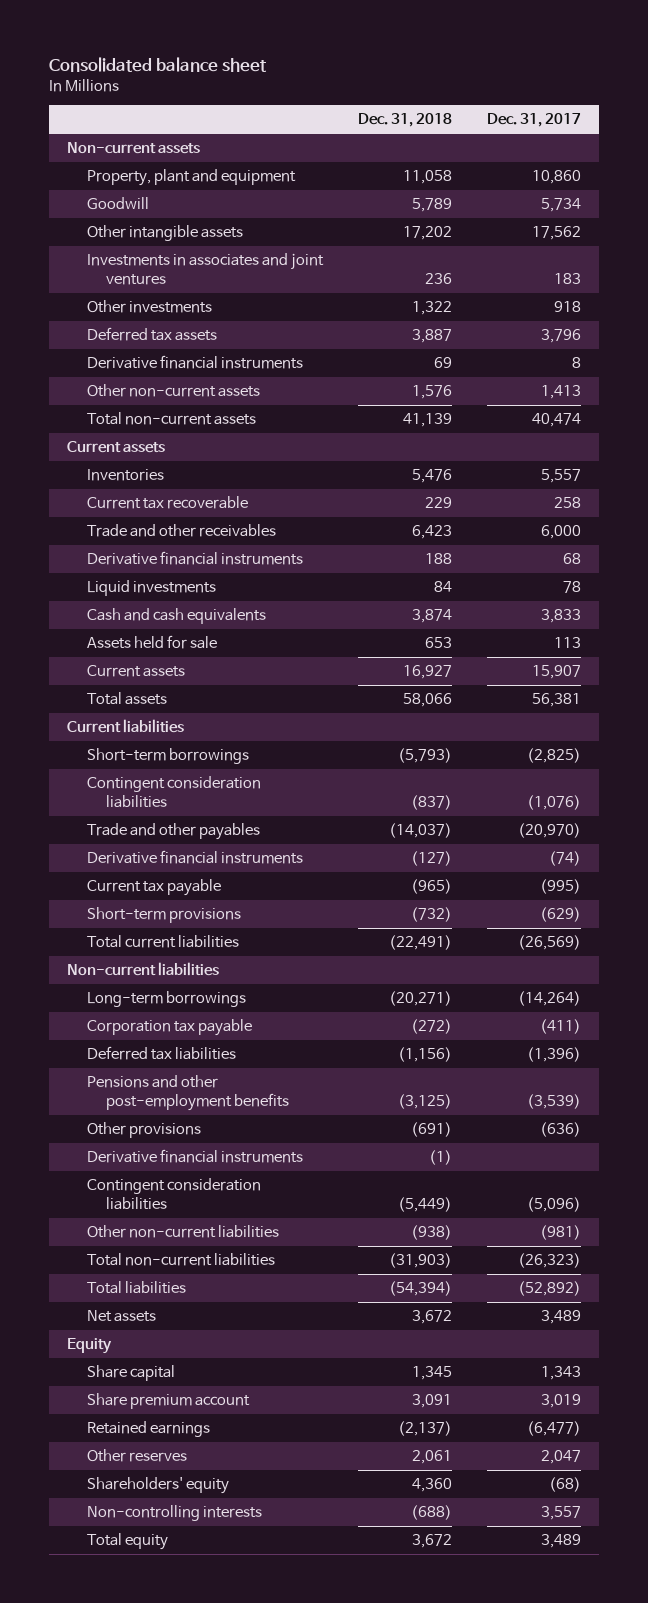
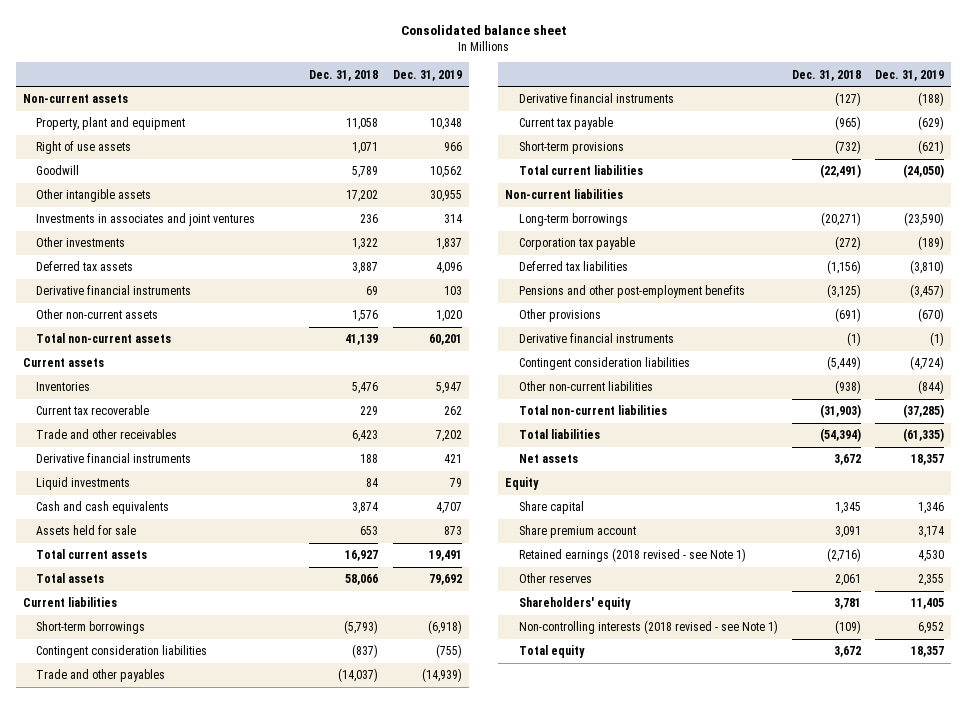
[486,113,581,128] Dec. 31, 2017 -> none
none -> [392,69,462,81] Dec. 31, 2019
none -> [36,141,132,155] Right of use assets
[86,665,185,678] Current assets -> [36,549,148,560] Total current assets
[86,1421,210,1438] Retained earnings -> [518,548,746,563] Retained earnings (2018 revised - see Note 1)
[397,1421,452,1437] (2,137) -> [826,548,861,563] (2,716)
[411,1478,452,1493] 4,360 -> [833,598,861,610] 3,781
[86,1505,262,1522] Non-controlling interests -> [518,620,778,635] Non-controlling interests (2018 revised - see Note 1)
[410,1505,452,1521] (688) -> [834,620,861,635] (109)

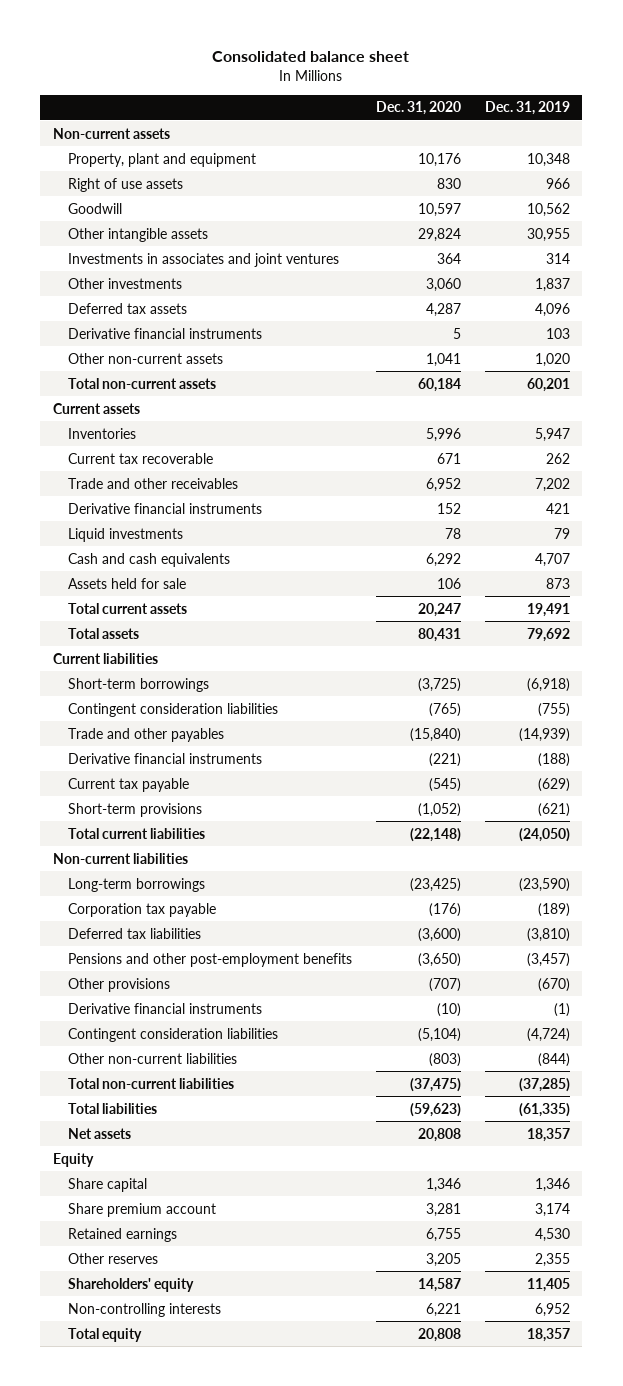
[309,69,379,81] Dec. 31, 2018 -> none
none -> [376,101,462,116] Dec. 31, 2020
[518,548,746,563] Retained earnings (2018 revised - see Note 1) -> [67,1227,177,1242] Retained earnings
[518,620,778,635] Non-controlling interests (2018 revised - see Note 1) -> [67,1302,221,1317] Non-controlling interests

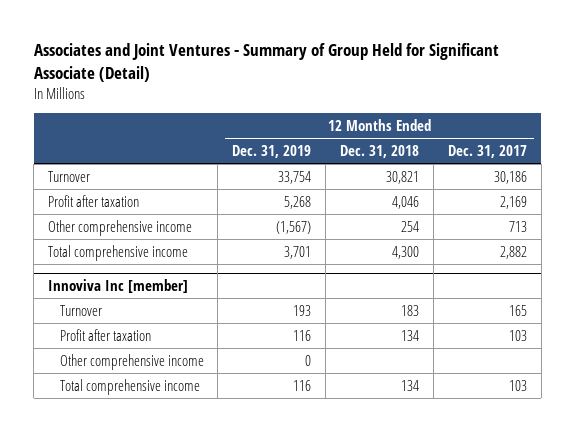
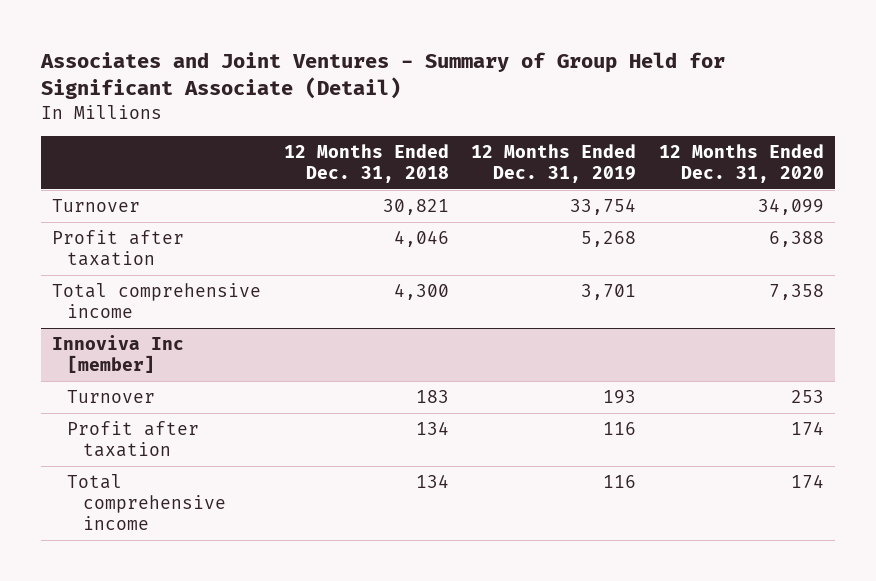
[447,144,527,158] Dec. 31, 2017 -> none
none -> [658,144,824,183] 12 Months Ended Dec. 31, 2020
[48,219,193,236] Other comprehensive income -> none
[59,353,204,370] Other comprehensive income -> none

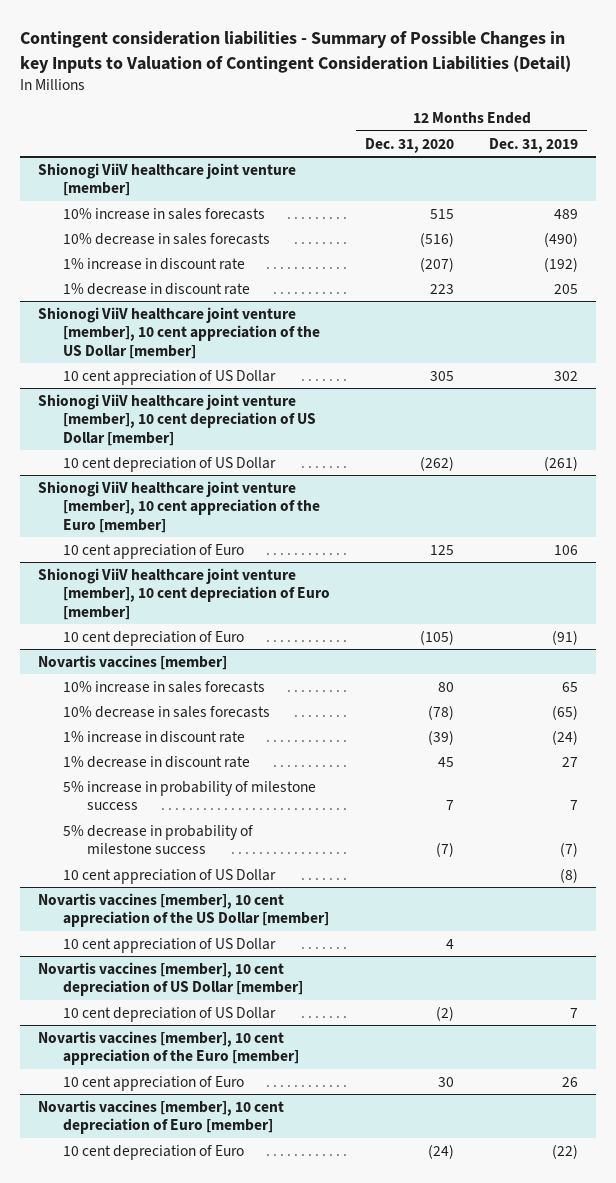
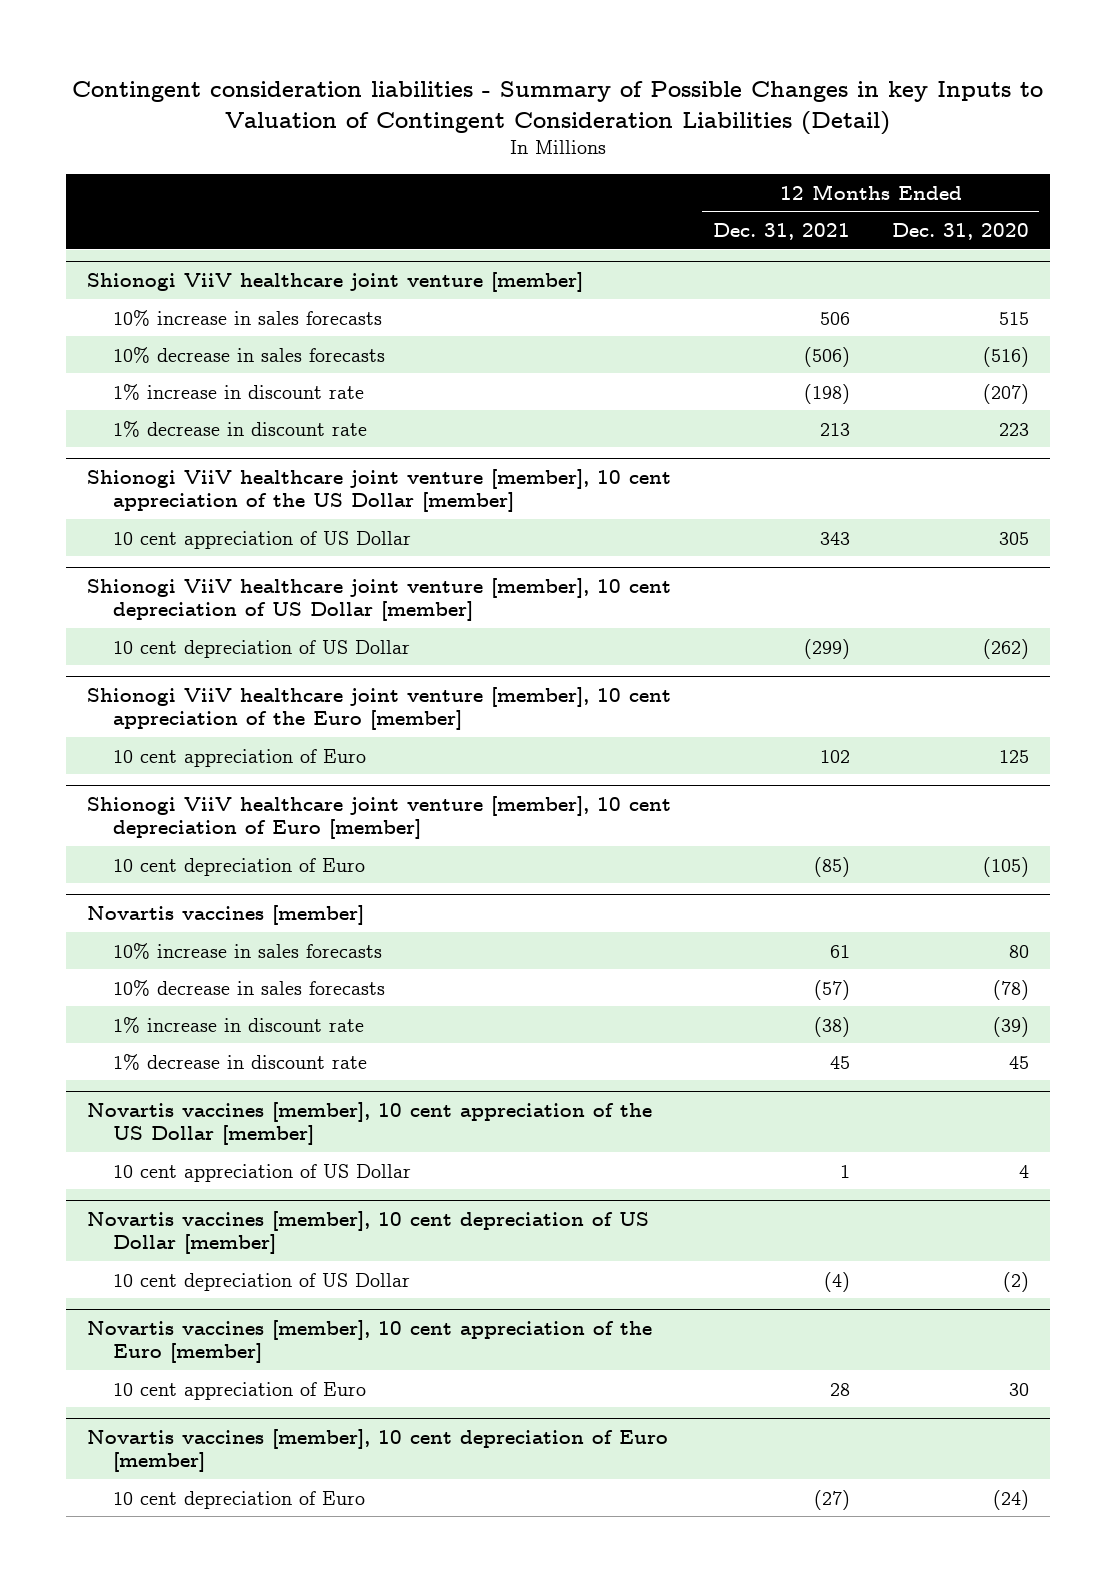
[489,137,579,153] Dec. 31, 2019 -> none
none -> [712,223,850,241] Dec. 31, 2021
[62,780,316,811] 5% increase in probability of milestone success -> none
[62,824,253,855] 5% decrease in probability of milestone success -> none
[62,868,276,884] 10 cent appreciation of US Dollar -> none

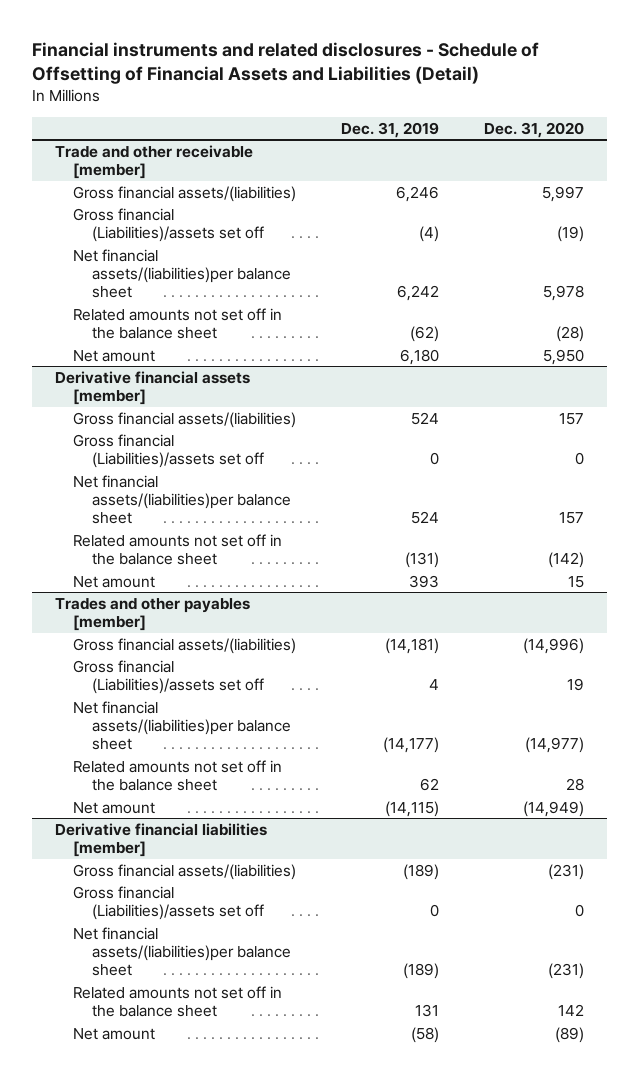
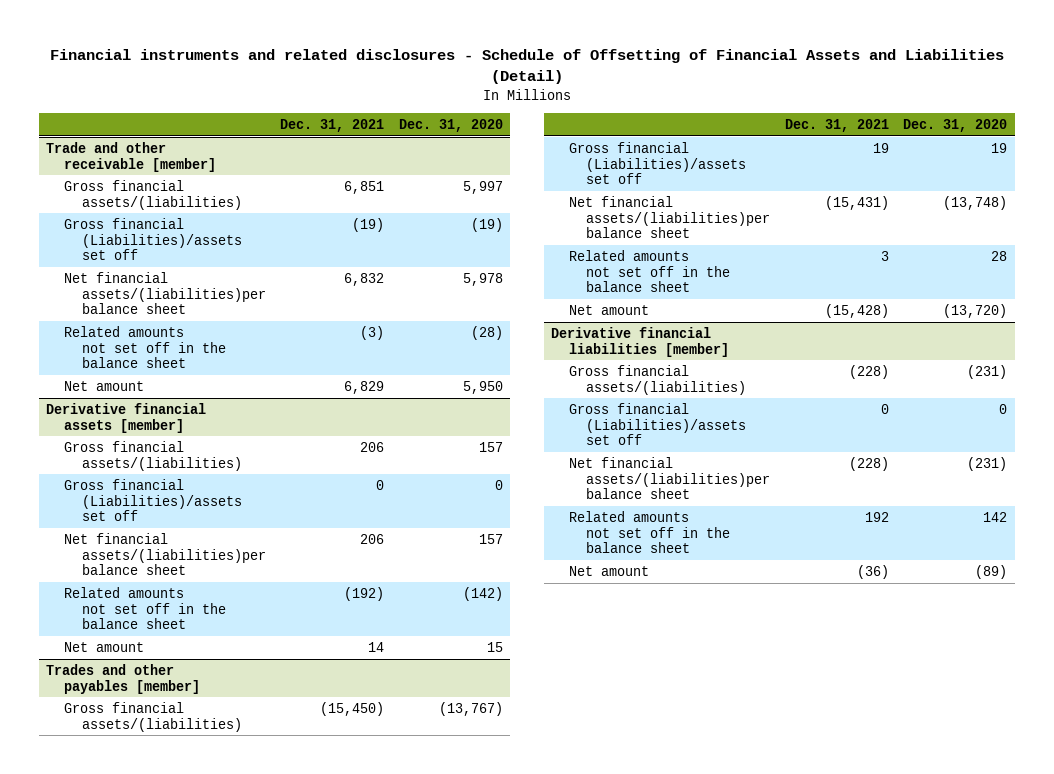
[341,121,440,138] Dec. 31, 2019 -> none
none -> [280,118,385,132] Dec. 31, 2021
[523,637,585,654] (14,996) -> [438,701,503,716] (13,767)
[525,737,585,754] (14,977) -> [943,195,1008,210] (13,748)
[523,800,585,817] (14,949) -> [943,303,1008,318] (13,720)

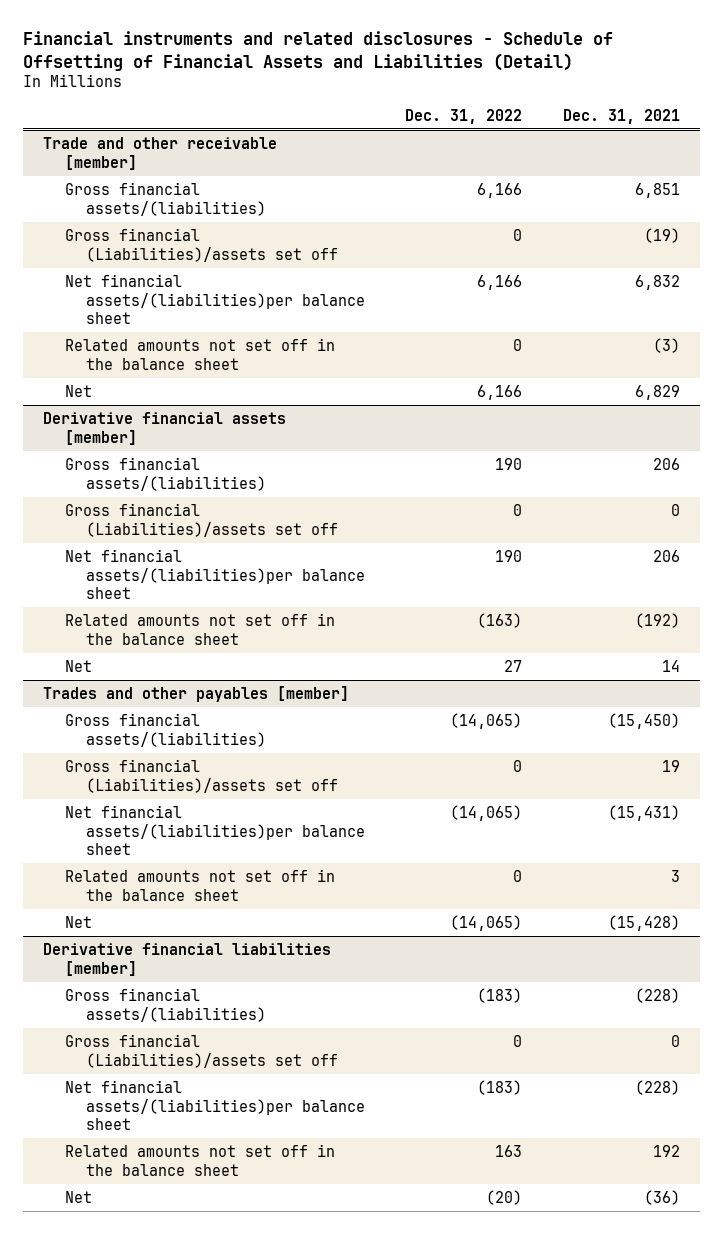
[398,118,503,132] Dec. 31, 2020 -> none
none -> [405,108,523,124] Dec. 31, 2022
[63,380,144,391] Net amount -> [64,384,92,397] Net
[63,641,144,652] Net amount -> [64,659,92,672] Net
[568,304,649,315] Net amount -> [64,915,92,928] Net
[568,565,649,576] Net amount -> [64,1190,92,1203] Net

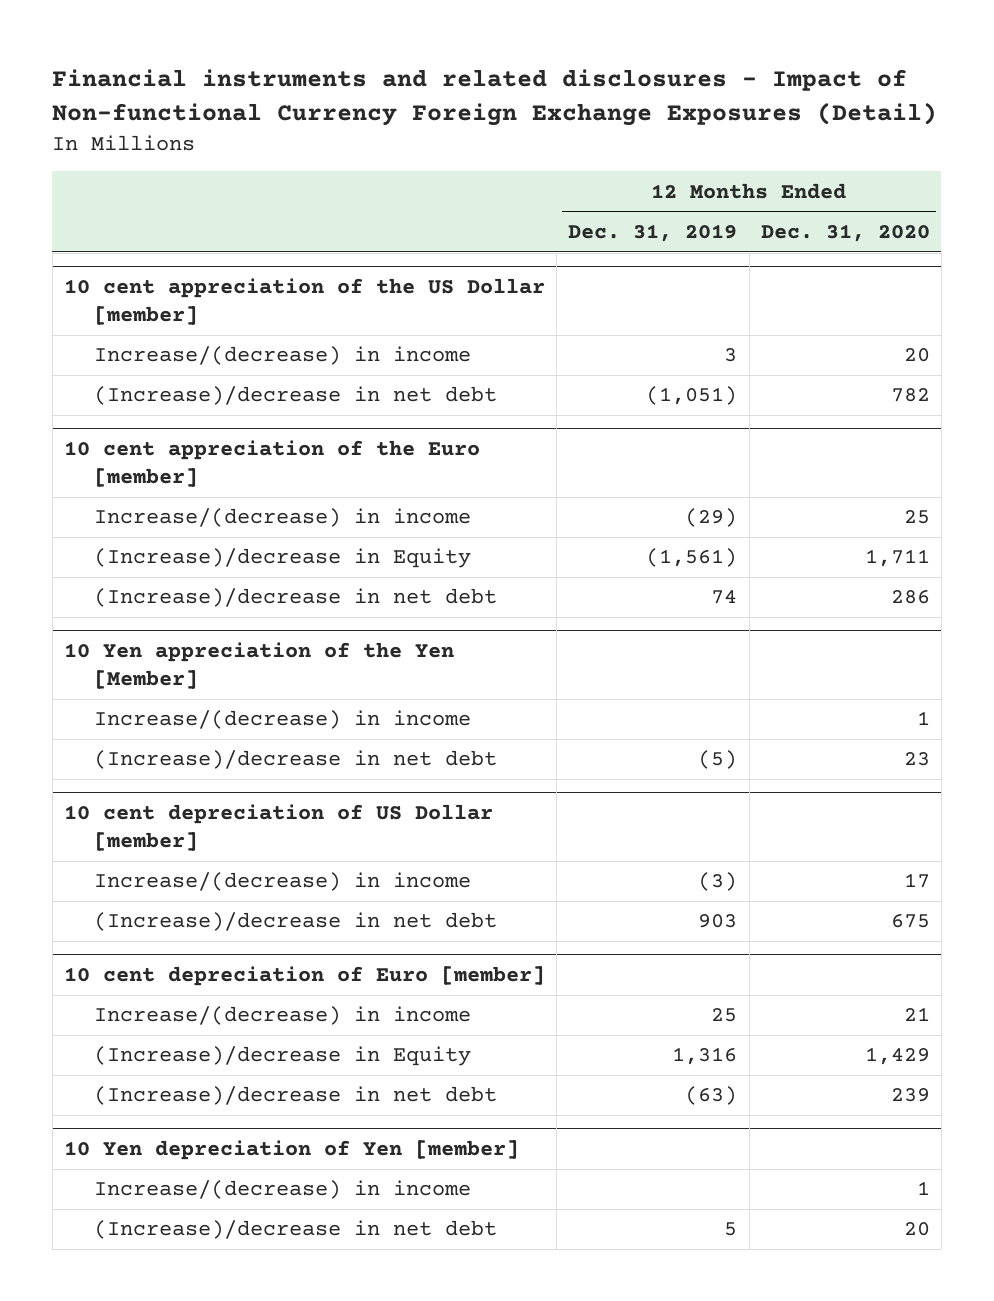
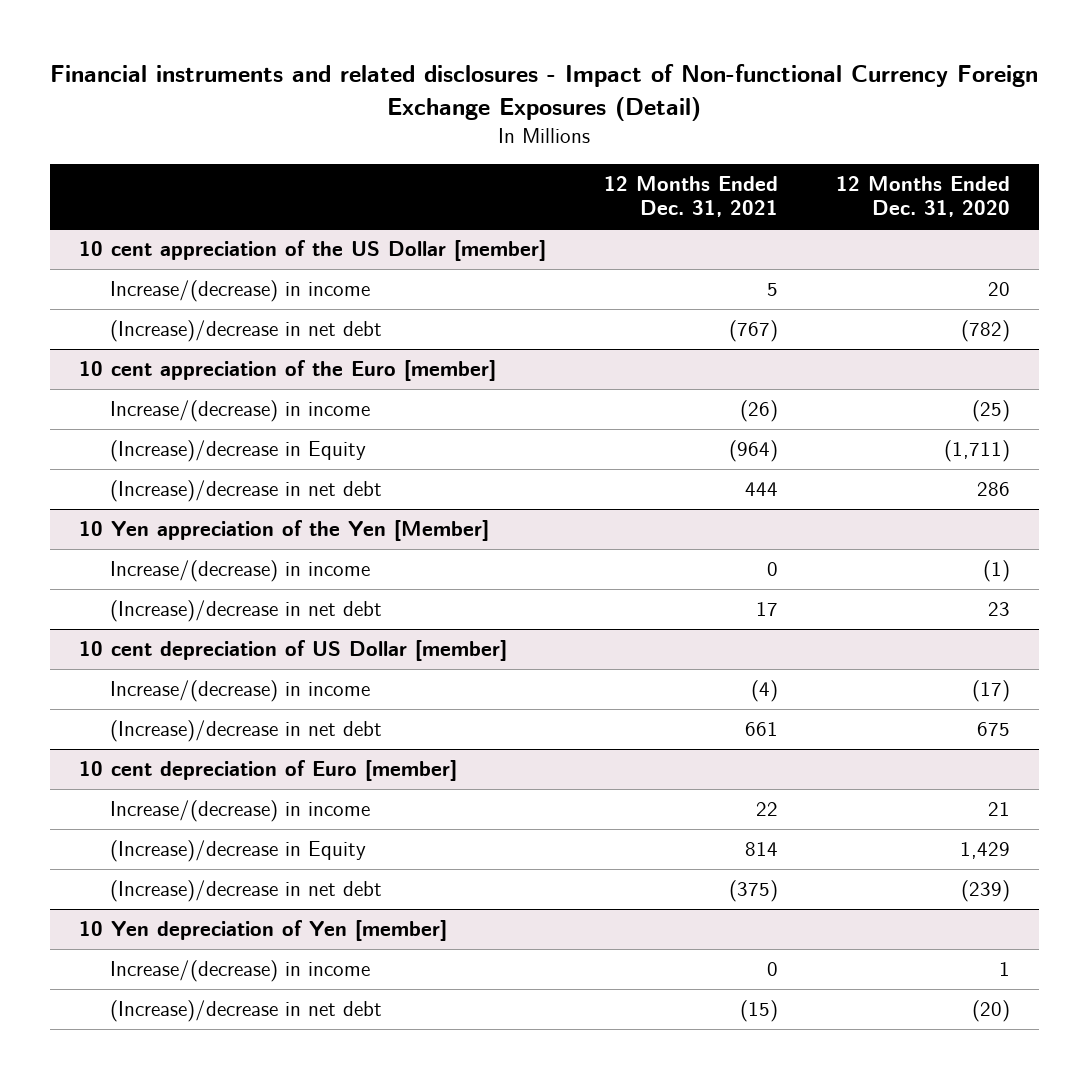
[568,223,738,242] Dec. 31, 2019 -> none
none -> [603,175,778,218] 12 Months Ended Dec. 31, 2021
[890,388,930,403] 782 -> [961,320,1011,343] (782)
[903,510,930,525] 25 -> [972,400,1011,423] (25)
[864,549,930,568] 1,711 -> [944,440,1011,463] (1,711)
[916,711,930,726] 1 -> [983,560,1011,583] (1)
[903,873,930,889] 17 -> [972,680,1011,703] (17)
[890,1088,930,1103] 239 -> [961,880,1011,903] (239)
[903,1222,930,1237] 20 -> [972,1000,1011,1023] (20)

